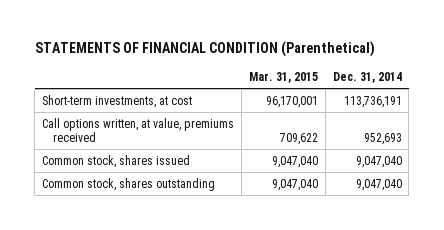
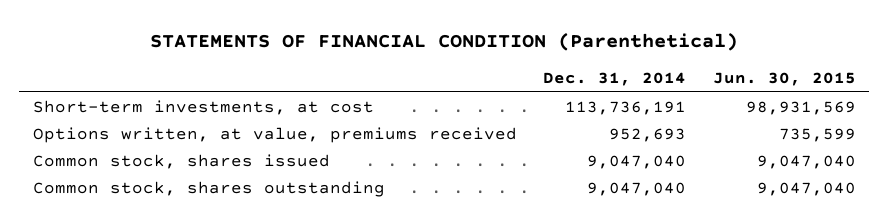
[248,72,318,84] Mar. 31, 2015 -> none
none -> [712,72,856,87] Jun. 30, 2015
[41,117,234,143] Call options written, at value, premiums received -> [32,126,517,143] Options written, at value, premiums received

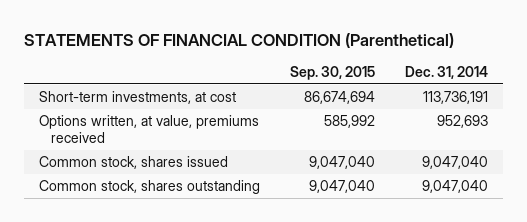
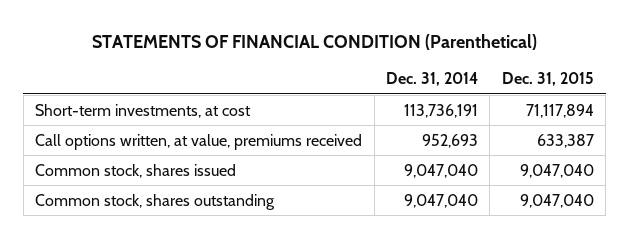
[289,66,375,81] Sep. 30, 2015 -> none
none -> [501,71,594,86] Dec. 31, 2015
[39,114,260,144] Options written, at value, premiums received -> [35,133,363,150] Call options written, at value, premiums received

